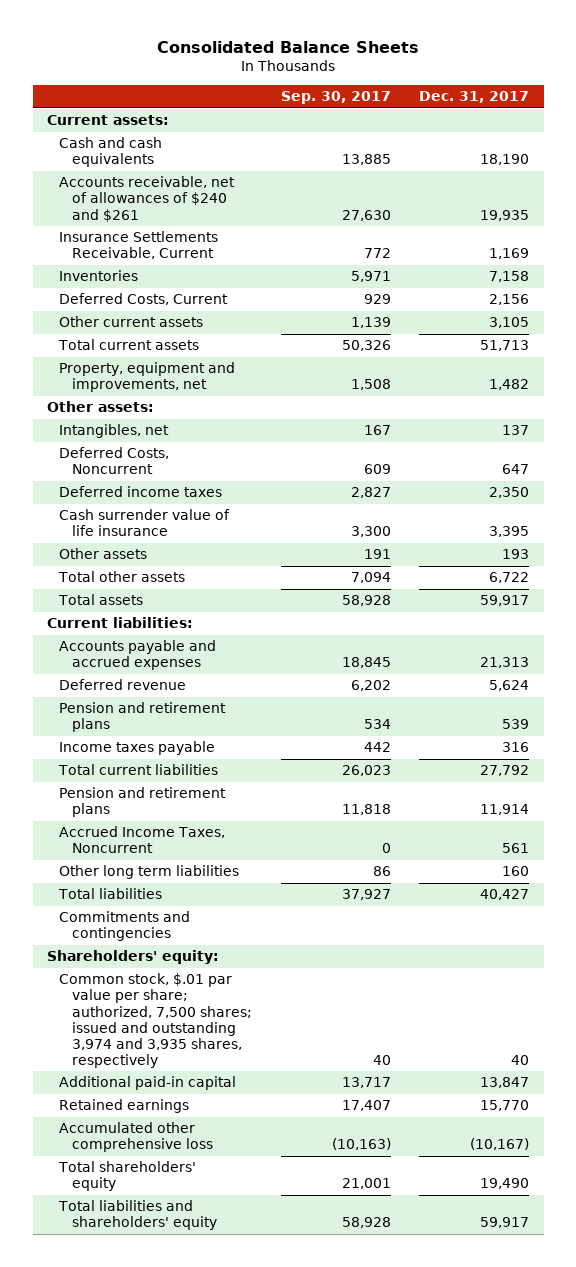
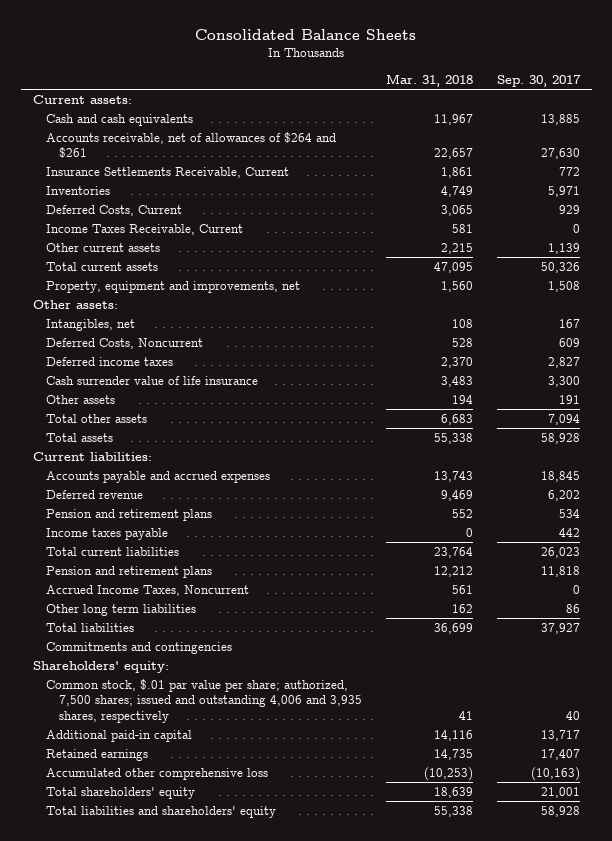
[419,91,530,104] Dec. 31, 2017 -> none
none -> [385,73,473,87] Mar. 31, 2018
[59,176,236,222] Accounts receivable, net of allowances of $240 and $261 -> [45,131,336,159] Accounts receivable, net of allowances of $264 and $261
none -> [45,223,243,235] Income Taxes Receivable, Current
[59,973,252,1068] Common stock, $.01 par value per share; authorized, 7,500 shares; issued and outstanding 3,974 and 3,935 shares, respectively -> [45,678,362,723] Common stock, $.01 par value per share; authorized, 7,500 shares; issued and outstanding 4,006 and 3,935 shares, respectively

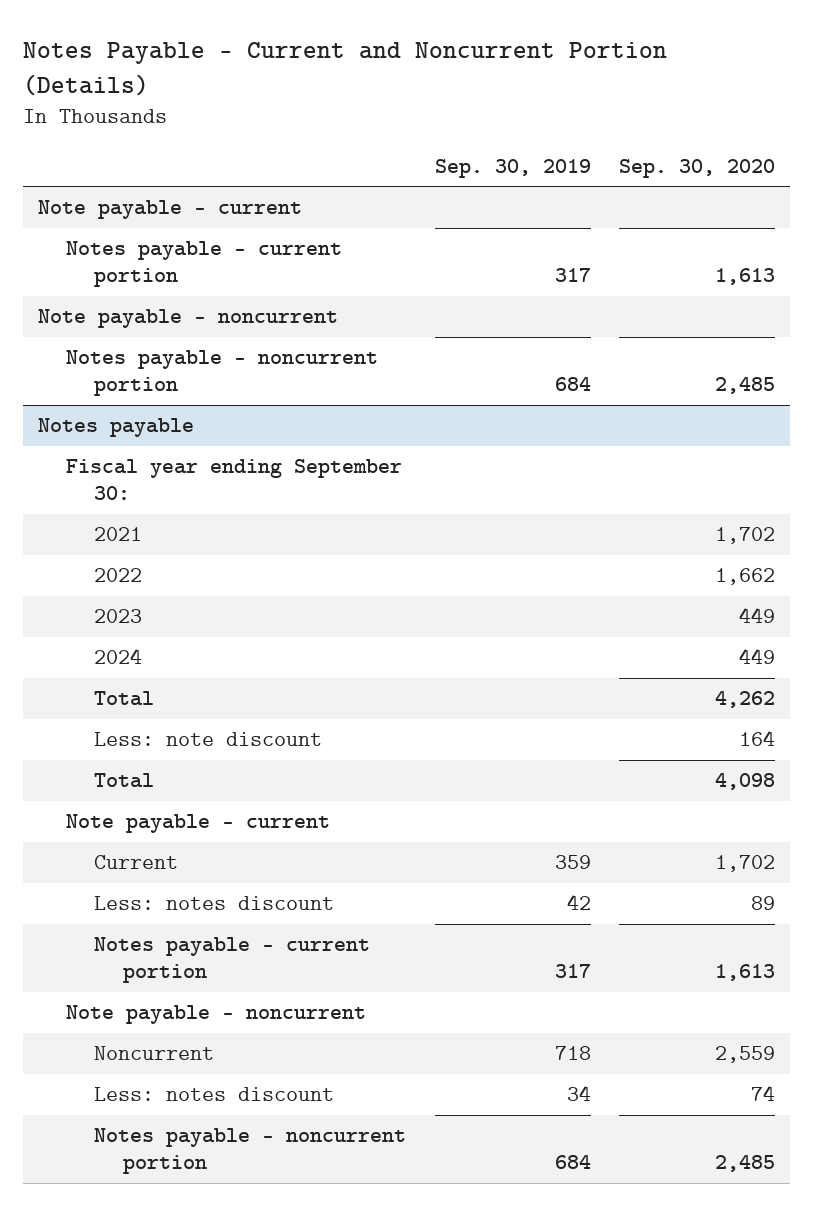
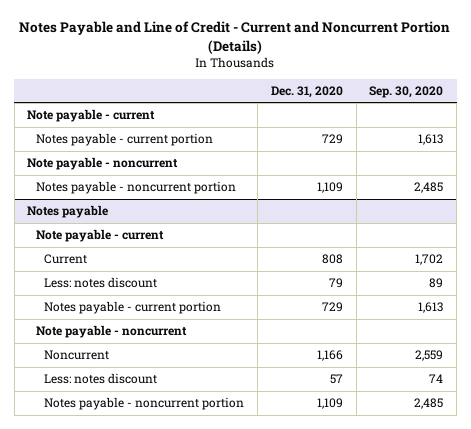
[23,41,668,96] Notes Payable - Current and Noncurrent Portion (Details) -> [19,21,451,54] Notes Payable and Line of Credit - Current and Noncurrent Portion (Details)
[434,158,591,178] Sep. 30, 2019 -> none
none -> [270,85,343,98] Dec. 31, 2020
[65,459,402,501] Fiscal year ending September 30: -> none
[94,527,143,542] 2021 -> none
[94,568,143,583] 2022 -> none
[94,609,143,624] 2023 -> none
[94,648,143,665] 2024 -> none
[94,691,155,707] Total -> none
[94,732,323,747] Less: note discount -> none
[94,773,155,789] Total -> none

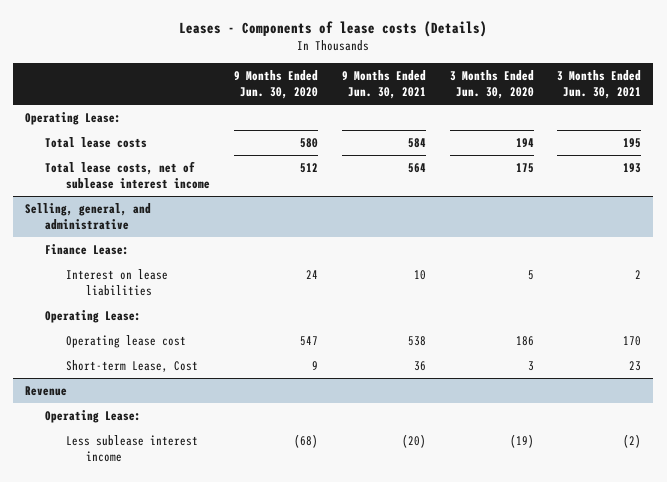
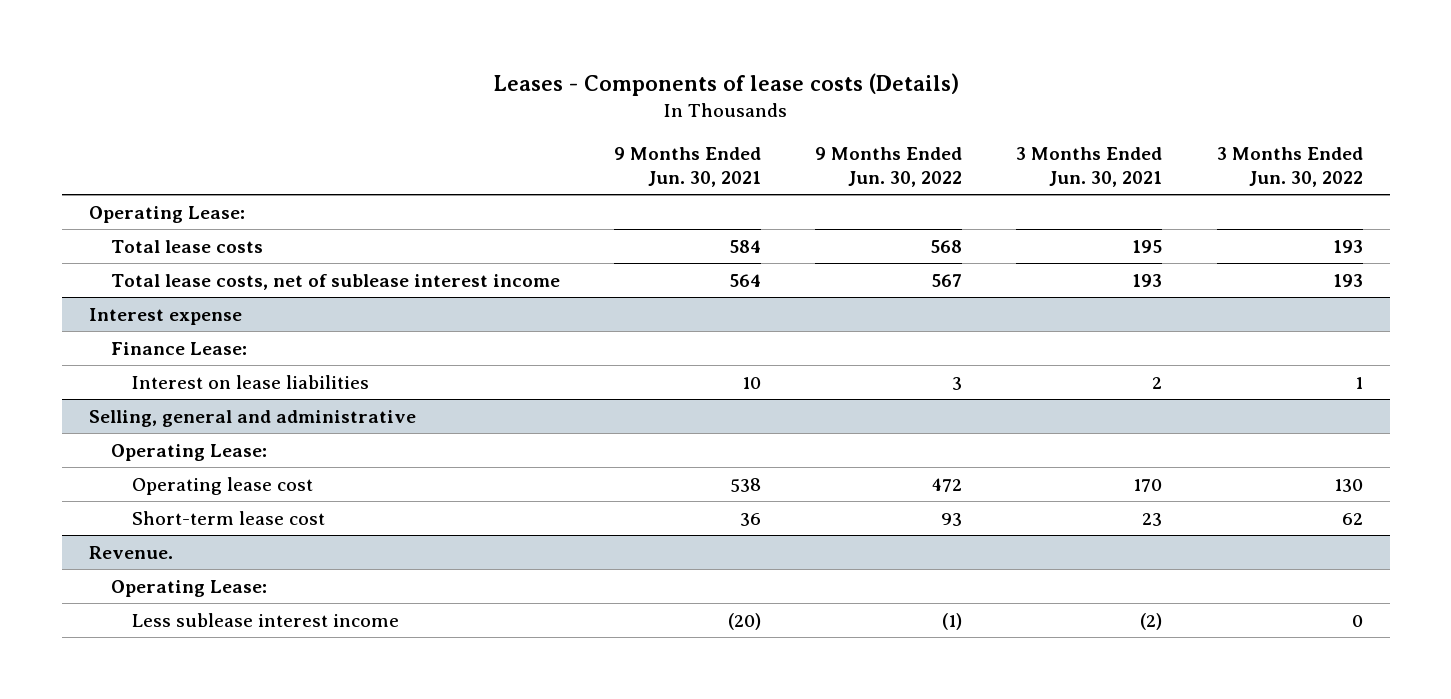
[233,69,318,100] 9 Months Ended Jun. 30, 2020 -> none
[449,69,534,100] 3 Months Ended Jun. 30, 2020 -> none
none -> [815,146,963,187] 9 Months Ended Jun. 30, 2022
none -> [1216,146,1363,187] 3 Months Ended Jun. 30, 2022
[25,202,152,231] Selling, general, and administrative -> none
none -> [88,307,242,325] Interest expense
none -> [88,409,416,427] Selling, general and administrative
[65,359,198,372] Short-term Lease, Cost -> [132,510,326,525] Short-term lease cost
[25,385,68,396] Revenue -> [88,545,173,559] Revenue.

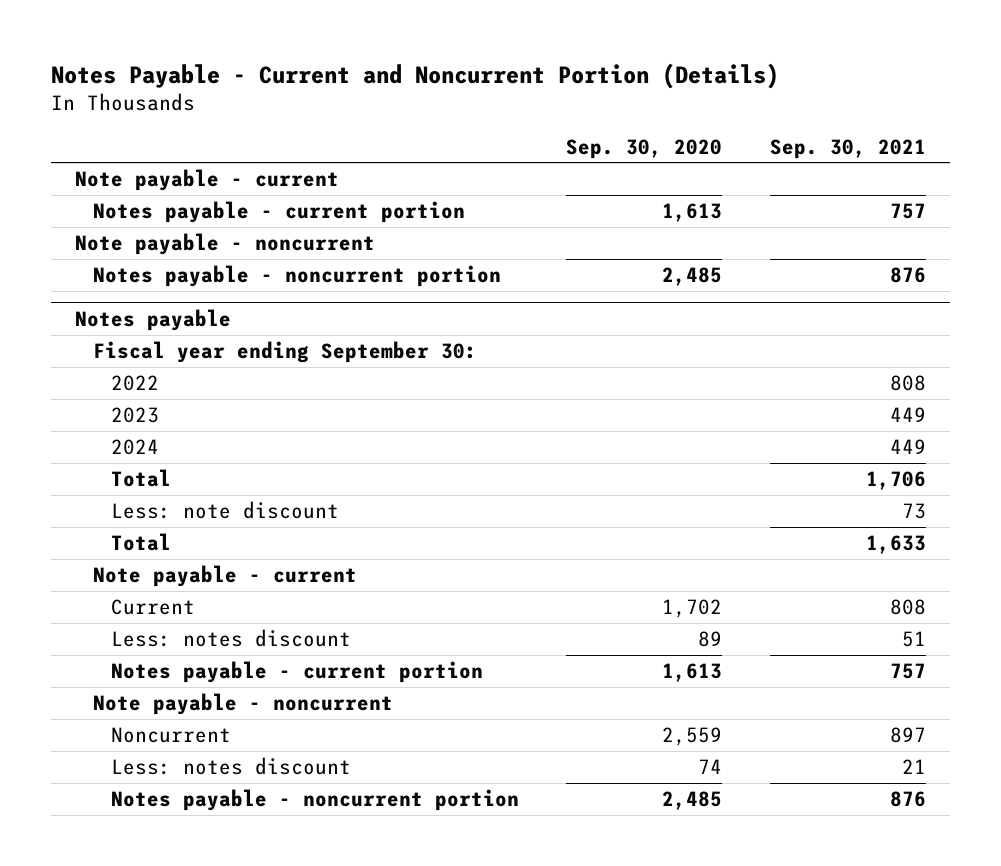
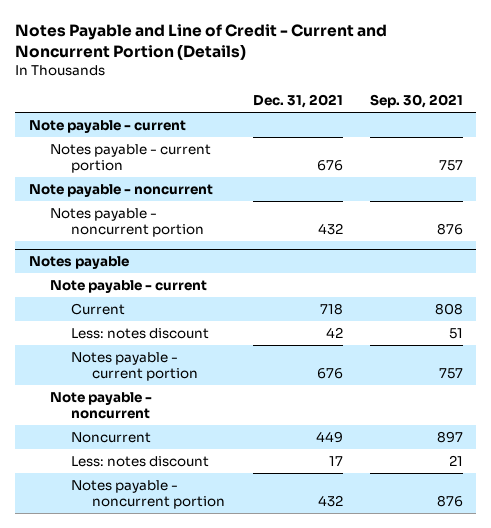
[51,62,780,89] Notes Payable - Current and Noncurrent Portion (Details) -> [15,23,388,60] Notes Payable and Line of Credit - Current and Noncurrent Portion (Details)
[566,138,723,159] Sep. 30, 2020 -> none
none -> [252,94,343,109] Dec. 31, 2021
[92,341,477,364] Fiscal year ending September 30: -> none
[110,375,159,392] 2022 -> none
[110,407,159,424] 2023 -> none
[110,439,159,456] 2024 -> none
[110,469,171,488] Total -> none
[110,501,339,520] Less: note discount -> none
[110,533,171,552] Total -> none

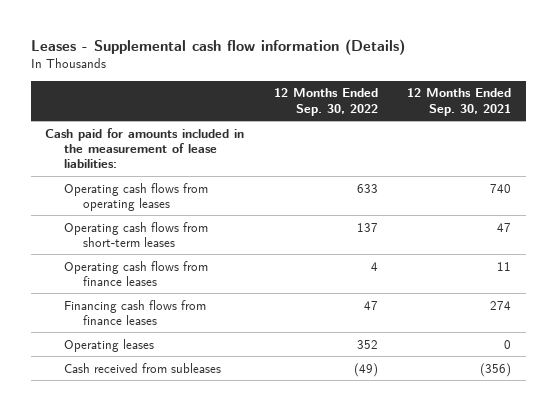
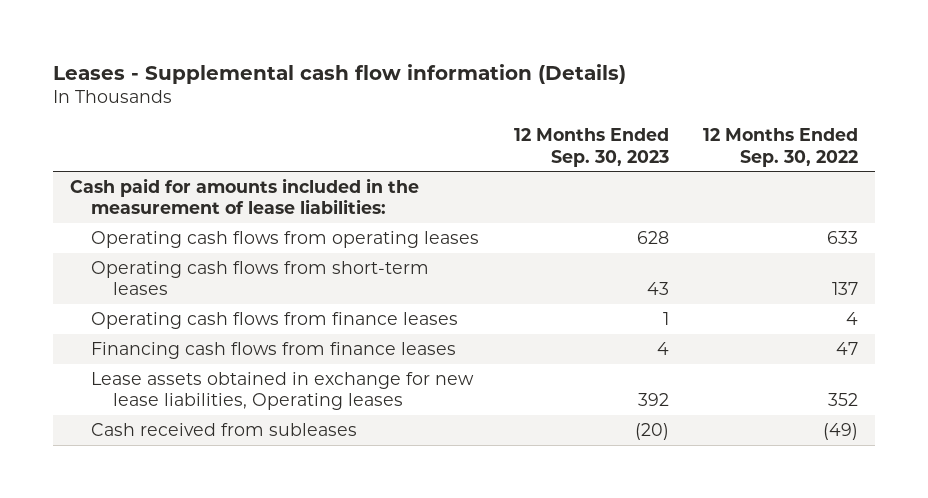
[407,88,512,116] 12 Months Ended Sep. 30, 2021 -> none
none -> [513,128,669,167] 12 Months Ended Sep. 30, 2023
[64,338,155,352] Operating leases -> [91,371,475,411] Lease assets obtained in exchange for new lease liabilities, Operating leases

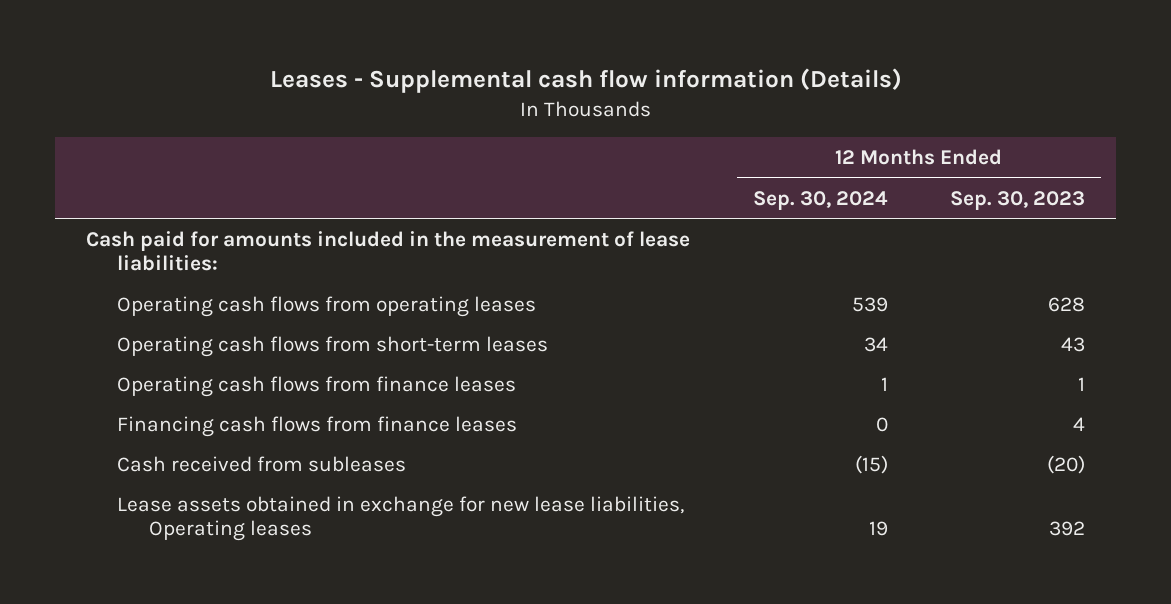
[703,128,859,167] 12 Months Ended Sep. 30, 2022 -> none
none -> [752,190,888,210] Sep. 30, 2024
[91,371,475,411] Lease assets obtained in exchange for new lease liabilities, Operating leases -> [117,495,685,542] Lease assets obtained in exchange for new lease liabilities, Operating leases

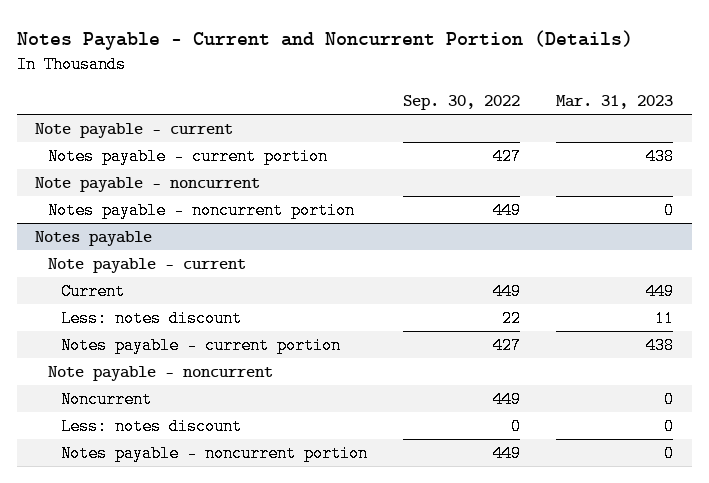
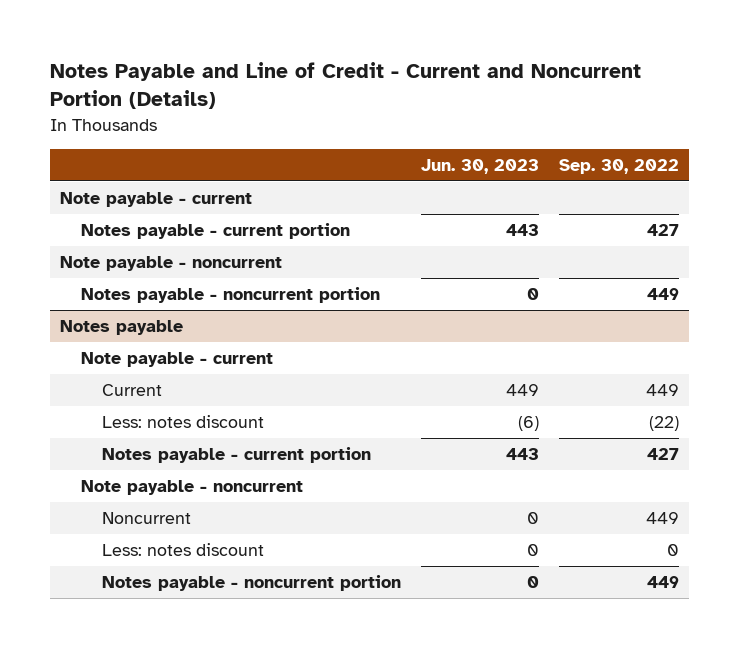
[17,30,634,51] Notes Payable - Current and Noncurrent Portion (Details) -> [50,62,642,110] Notes Payable and Line of Credit - Current and Noncurrent Portion (Details)
[556,95,674,110] Mar. 31, 2023 -> none
none -> [421,159,540,175] Jun. 30, 2023
[502,310,522,328] 22 -> [648,416,679,432] (22)

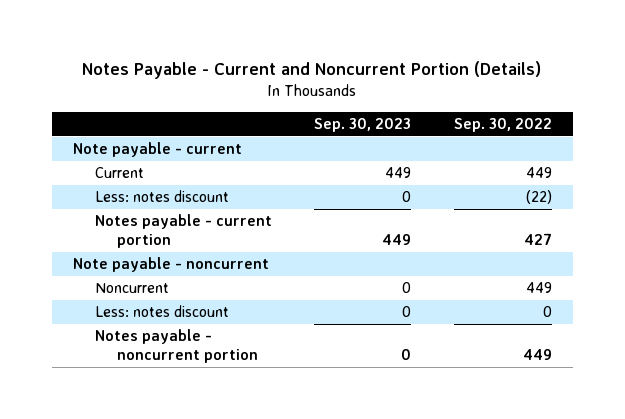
[50,62,642,110] Notes Payable and Line of Credit - Current and Noncurrent Portion (Details) -> [82,61,542,80] Notes Payable - Current and Noncurrent Portion (Details)
[421,159,540,175] Jun. 30, 2023 -> none
none -> [314,117,412,132] Sep. 30, 2023
[81,223,351,240] Notes payable - current portion -> none
[60,256,283,272] Note payable - noncurrent -> none
[81,287,381,304] Notes payable - noncurrent portion -> none
[60,320,184,336] Notes payable -> none
[81,352,274,368] Note payable - current -> none

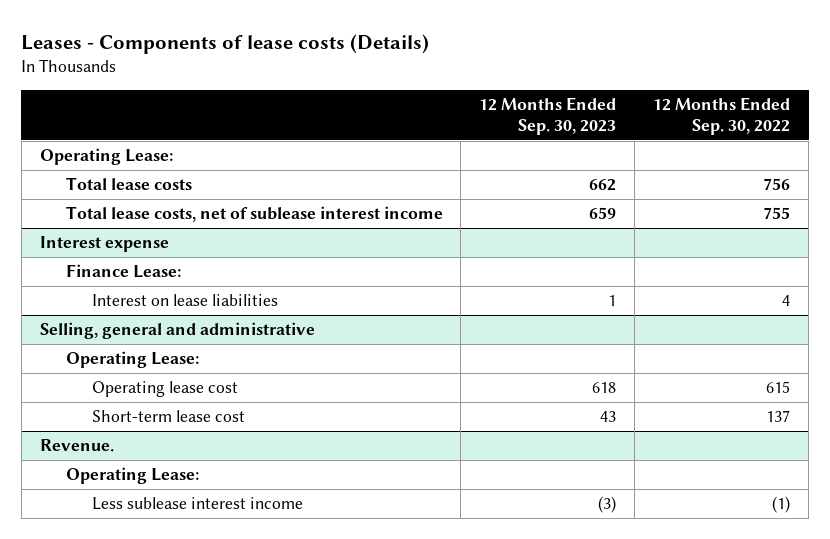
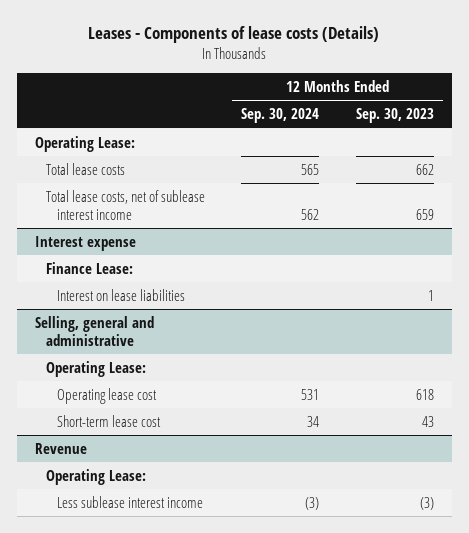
[653,97,791,135] 12 Months Ended Sep. 30, 2022 -> none
none -> [241,108,320,124] Sep. 30, 2024
[39,439,114,453] Revenue. -> [35,442,88,454] Revenue

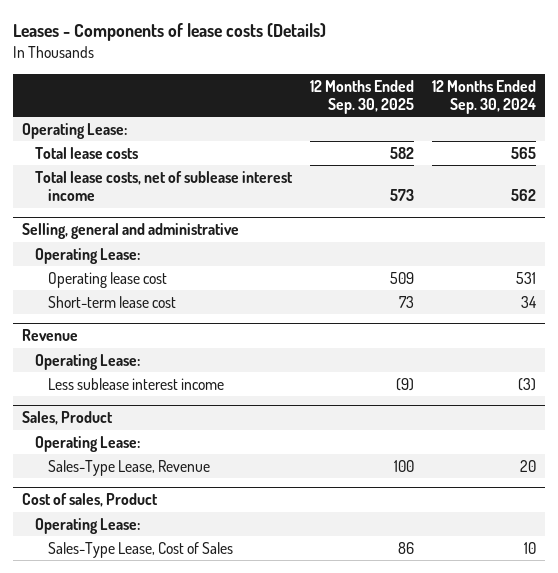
[355,108,434,124] Sep. 30, 2023 -> none
none -> [310,79,415,114] 12 Months Ended Sep. 30, 2025
[35,235,137,251] Interest expense -> none
[45,261,133,274] Finance Lease: -> none
[56,288,185,301] Interest on lease liabilities -> none
none -> [22,411,114,426] Sales, Product
none -> [35,435,141,452] Operating Lease:
none -> [48,459,211,476] Sales-Type Lease, Revenue
none -> [22,493,159,508] Cost of sales, Product
none -> [35,517,141,534] Operating Lease:
none -> [48,541,234,558] Sales-Type Lease, Cost of Sales

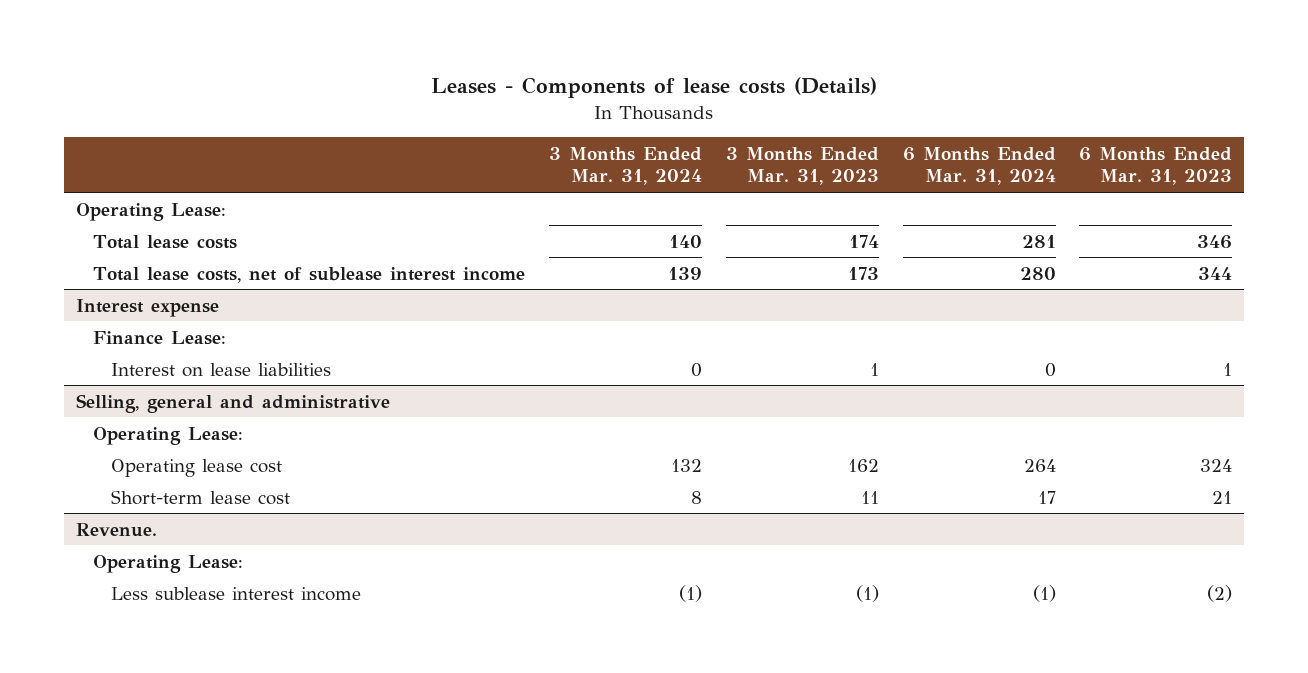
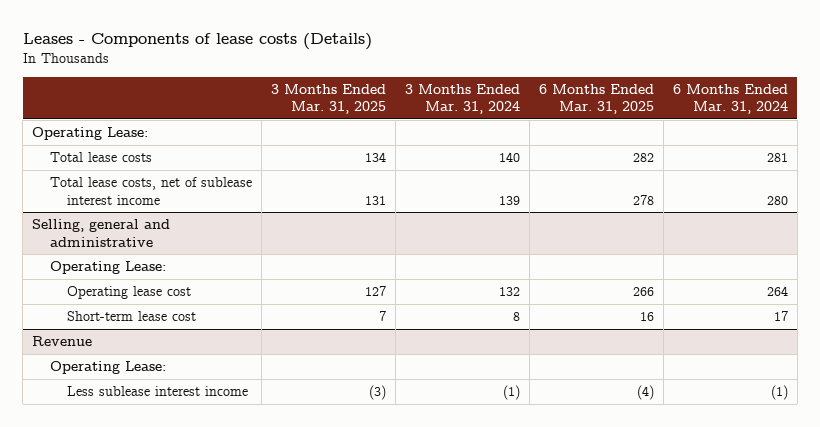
[725,146,879,186] 3 Months Ended Mar. 31, 2023 -> none
[1079,146,1233,186] 6 Months Ended Mar. 31, 2023 -> none
none -> [270,83,386,115] 3 Months Ended Mar. 31, 2025
none -> [538,83,654,115] 6 Months Ended Mar. 31, 2025
[75,298,219,317] Interest expense -> none
[93,330,227,345] Finance Lease: -> none
[110,362,331,377] Interest on lease liabilities -> none
[75,522,157,537] Revenue. -> [32,336,93,347] Revenue

